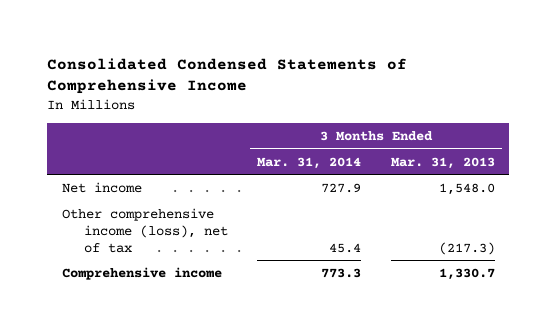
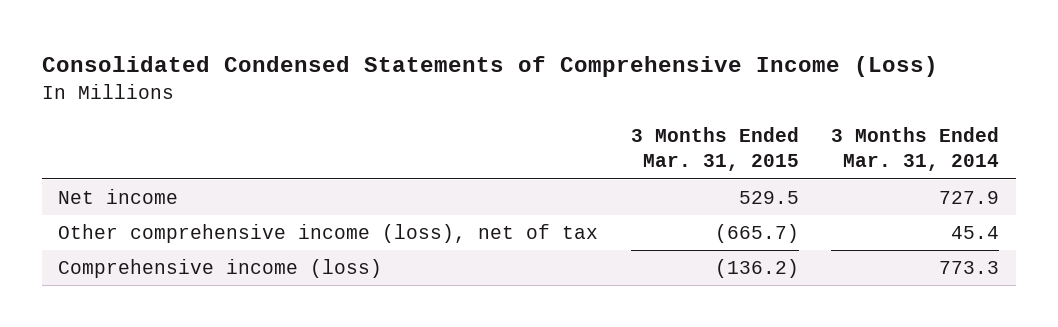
[47,57,408,95] Consolidated Condensed Statements of Comprehensive Income -> [41,56,938,78] Consolidated Condensed Statements of Comprehensive Income (Loss)
[390,156,495,169] Mar. 31, 2013 -> none
none -> [630,127,799,172] 3 Months Ended Mar. 31, 2015
[62,266,223,280] Comprehensive income -> [58,258,383,278] Comprehensive income (loss)

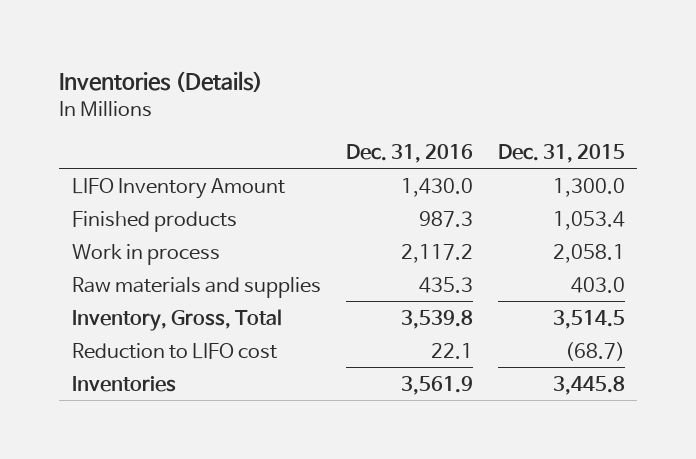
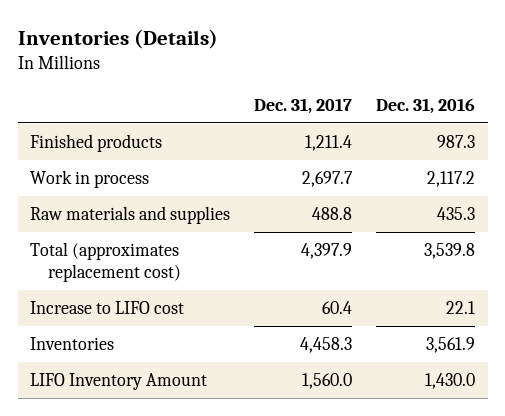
[497,143,625,163] Dec. 31, 2015 -> none
none -> [254,98,353,115] Dec. 31, 2017
[71,308,282,331] Inventory, Gross, Total -> [29,241,182,283] Total (approximates replacement cost)
[71,342,277,359] Reduction to LIFO cost -> [29,300,184,314] Increase to LIFO cost
[71,177,285,199] LIFO Inventory Amount -> [29,372,207,390] LIFO Inventory Amount

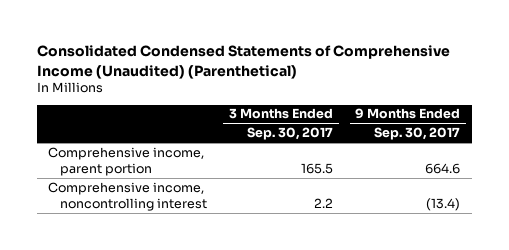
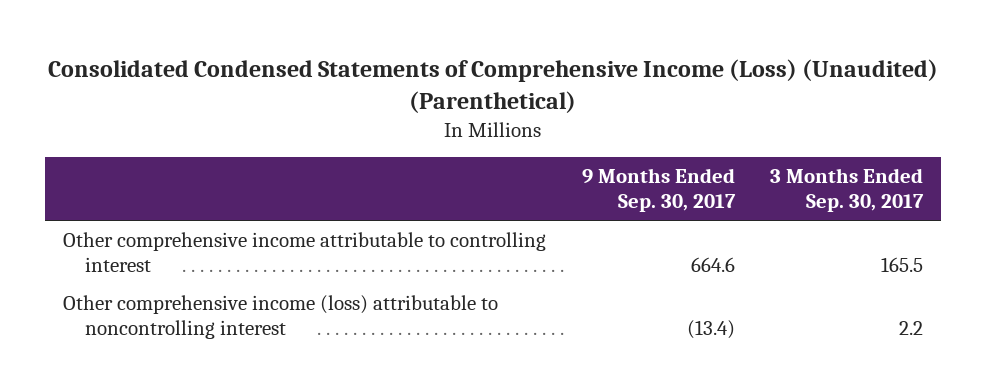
[37,45,451,79] Consolidated Condensed Statements of Comprehensive Income (Unaudited) (Parenthetical) -> [48,59,939,113] Consolidated Condensed Statements of Comprehensive Income (Loss) (Unaudited) (Parenthetical)
[48,146,205,176] Comprehensive income, parent portion -> [63,232,547,272] Other comprehensive income attributable to controlling interest
[48,181,207,211] Comprehensive income, noncontrolling interest -> [63,295,499,339] Other comprehensive income (loss) attributable to noncontrolling interest

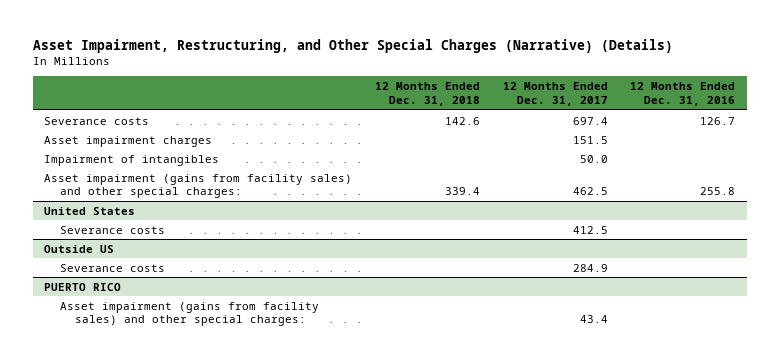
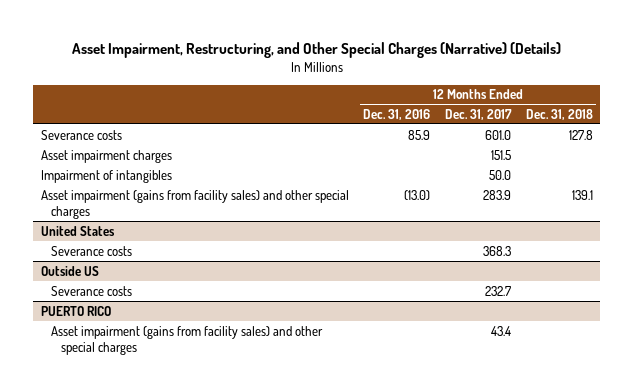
[444,116,480,125] 142.6 -> [568,129,593,140] 127.8
[572,116,608,125] 697.4 -> [484,129,511,140] 601.0
[700,116,736,125] 126.7 -> [408,129,431,140] 85.9
[44,173,353,199] Asset impairment (gains from facility sales) and other special charges: -> [40,189,349,219] Asset impairment (gains from facility sales) and other special charges
[444,187,480,196] 339.4 -> [571,189,593,200] 139.1
[572,187,608,196] 462.5 -> [482,189,511,200] 283.9
[700,187,736,196] 255.8 -> [404,189,431,200] (13.0)
[572,225,608,234] 412.5 -> [482,245,511,256] 368.3
[572,263,608,272] 284.9 -> [484,285,511,296] 232.7
[59,301,319,327] Asset impairment (gains from facility sales) and other special charges: -> [50,325,323,355] Asset impairment (gains from facility sales) and other special charges

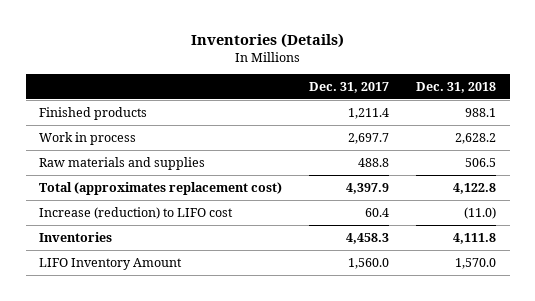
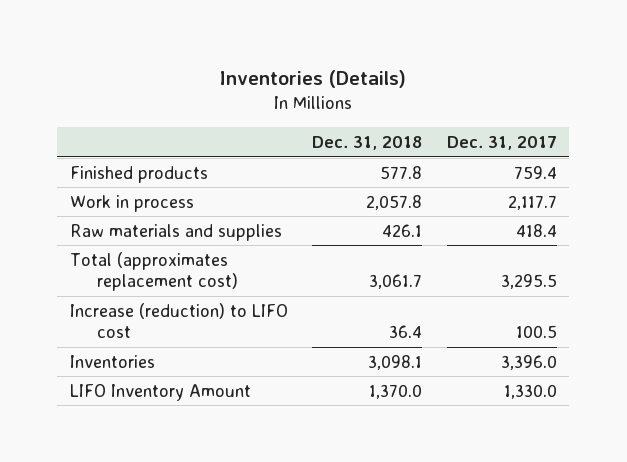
[348,107,390,119] 1,211.4 -> [514,165,558,179] 759.4
[465,107,497,117] 988.1 -> [380,165,423,179] 577.8
[348,132,390,144] 2,697.7 -> [508,194,558,210] 2,117.7
[455,132,497,144] 2,628.2 -> [366,194,423,210] 2,057.8
[358,157,390,167] 488.8 -> [516,223,558,237] 418.4
[465,157,497,167] 506.5 -> [382,223,423,237] 426.1
[346,182,390,194] 4,397.9 -> [501,274,558,290] 3,295.5
[453,182,497,194] 4,122.8 -> [369,274,423,290] 3,061.7
[365,207,390,217] 60.4 -> [516,325,558,339] 100.5
[464,206,497,219] (11.0) -> [389,325,423,339] 36.4
[346,232,390,244] 4,458.3 -> [501,354,558,370] 3,396.0
[453,232,497,244] 4,111.8 -> [368,354,423,370] 3,098.1
[348,257,390,269] 1,560.0 -> [504,383,558,399] 1,330.0
[455,257,497,269] 1,570.0 -> [369,383,423,399] 1,370.0

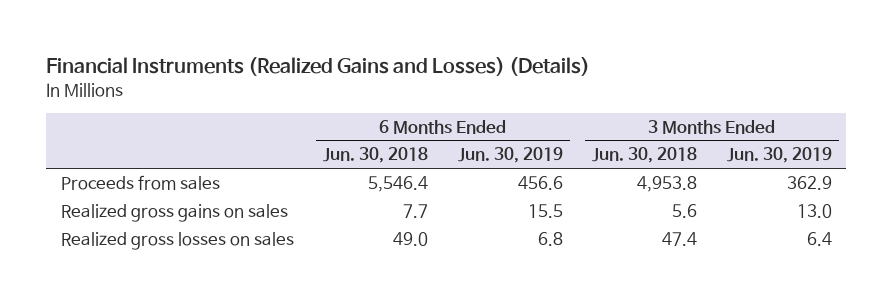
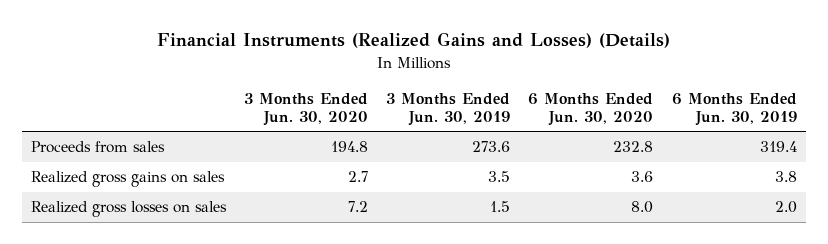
[323,147,429,164] Jun. 30, 2018 -> none
[592,147,698,164] Jun. 30, 2018 -> none
none -> [244,92,369,126] 3 Months Ended Jun. 30, 2020
none -> [528,92,654,126] 6 Months Ended Jun. 30, 2020
[517,175,563,190] 456.6 -> [759,141,797,153] 319.4
[786,175,832,190] 362.9 -> [472,141,511,153] 273.6
[527,203,563,218] 15.5 -> [774,171,797,183] 3.8
[796,203,832,218] 13.0 -> [488,171,511,183] 3.5
[537,231,563,246] 6.8 -> [774,201,797,214] 2.0
[806,231,832,246] 6.4 -> [490,201,511,213] 1.5

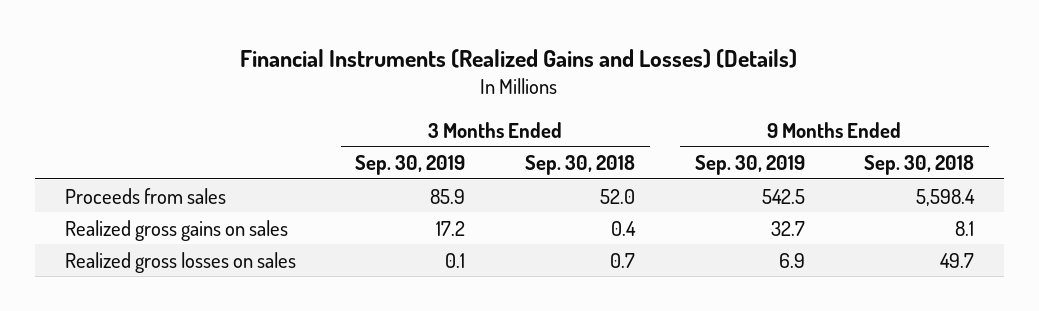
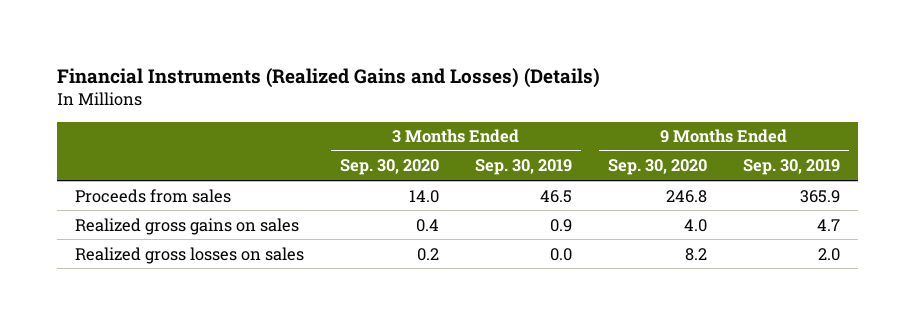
[524,155,635,176] Sep. 30, 2018 -> none
[864,155,975,176] Sep. 30, 2018 -> none
none -> [340,159,440,176] Sep. 30, 2020
none -> [607,159,707,176] Sep. 30, 2020
[430,188,466,204] 85.9 -> [540,189,573,203] 46.5
[761,188,805,204] 542.5 -> [799,189,840,203] 365.9
[436,220,466,236] 17.2 -> [550,218,573,232] 0.9
[770,220,805,236] 32.7 -> [816,218,840,231] 4.7
[445,252,466,268] 0.1 -> [550,247,573,261] 0.0
[778,252,805,268] 6.9 -> [817,247,840,261] 2.0

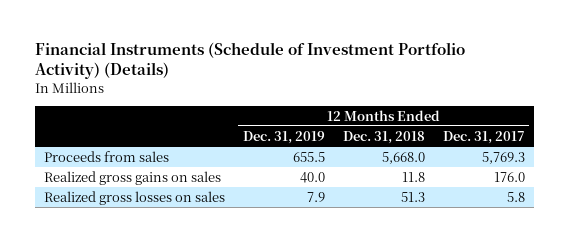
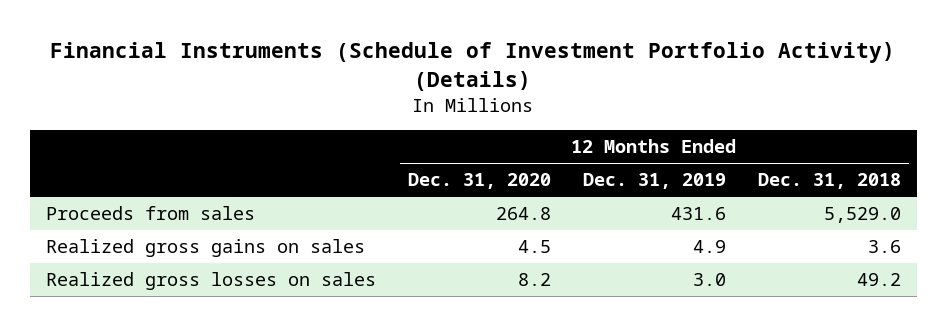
[442,130,525,144] Dec. 31, 2017 -> none
none -> [407,173,551,190] Dec. 31, 2020
[292,151,325,162] 655.5 -> [670,207,726,221] 431.6
[381,151,425,164] 5,668.0 -> [824,207,902,224] 5,529.0
[299,171,325,183] 40.0 -> [692,240,726,254] 4.9
[401,171,425,182] 11.8 -> [868,240,902,254] 3.6
[306,191,325,202] 7.9 -> [692,273,726,287] 3.0
[400,191,425,202] 51.3 -> [857,273,902,287] 49.2

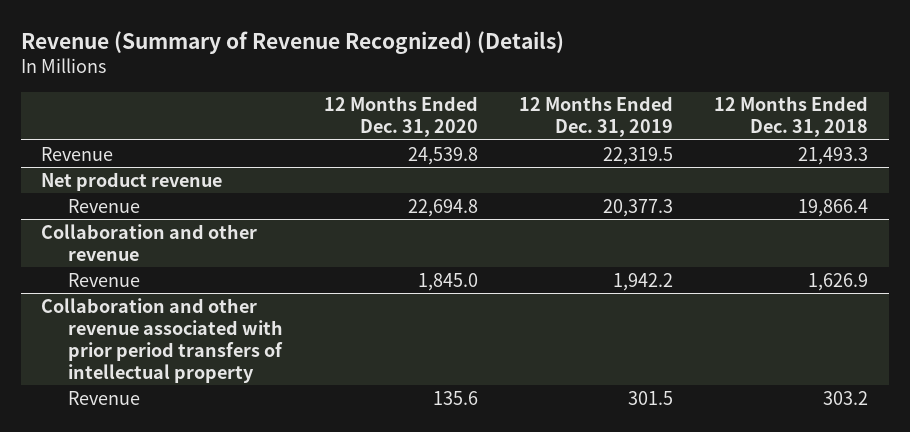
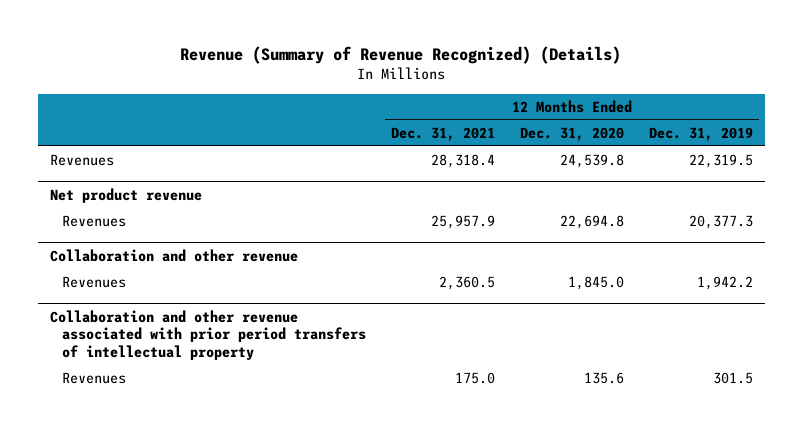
[714,96,869,138] 12 Months Ended Dec. 31, 2018 -> none
none -> [391,126,496,141] Dec. 31, 2021
[41,146,114,161] Revenue -> [49,154,114,167] Revenues
[68,198,141,213] Revenue -> [62,215,127,228] Revenues
[68,272,141,287] Revenue -> [62,276,127,289] Revenues
[68,390,141,405] Revenue -> [62,372,127,385] Revenues

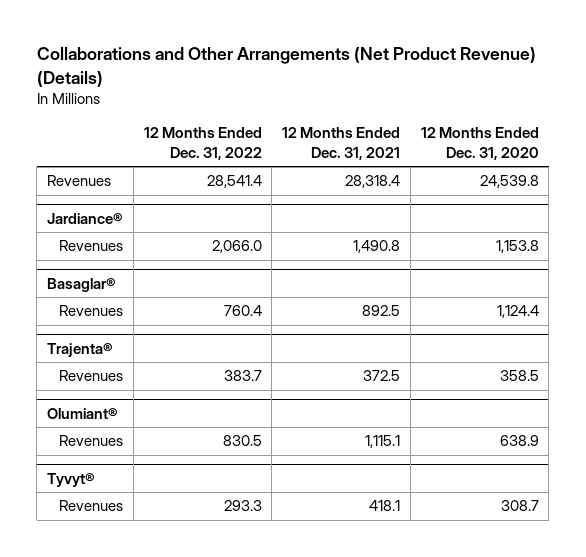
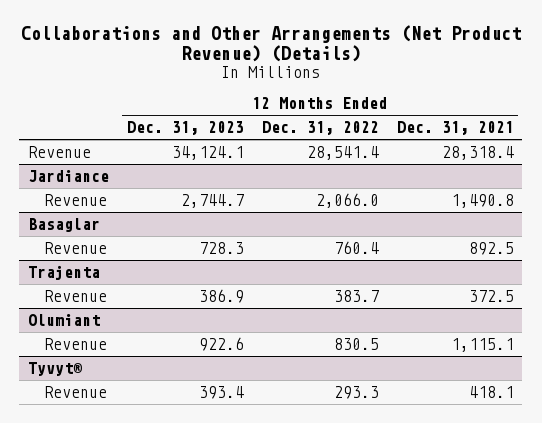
[420,127,539,160] 12 Months Ended Dec. 31, 2020 -> none
none -> [126,121,244,136] Dec. 31, 2023
[47,175,112,187] Revenues -> [28,146,92,159] Revenue
[47,212,124,224] Jardiance® -> [28,170,110,183] Jardiance
[58,240,123,252] Revenues -> [44,194,108,207] Revenue
[47,277,117,292] Basaglar® -> [28,218,101,233] Basaglar
[58,305,123,317] Revenues -> [44,242,108,255] Revenue
[47,342,114,357] Trajenta® -> [28,265,101,281] Trajenta
[58,370,123,382] Revenues -> [44,290,108,303] Revenue
[47,407,119,419] Olumiant® -> [28,314,101,327] Olumiant
[58,435,123,447] Revenues -> [44,338,108,351] Revenue
[58,500,123,512] Revenues -> [44,386,108,399] Revenue

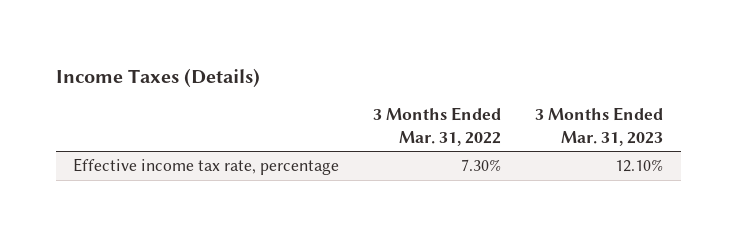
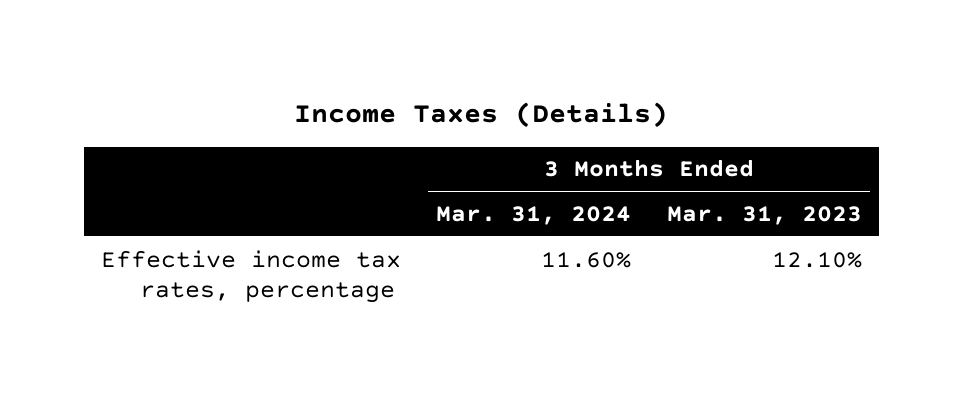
[373,107,502,147] 3 Months Ended Mar. 31, 2022 -> none
none -> [436,205,632,225] Mar. 31, 2024
[72,158,339,176] Effective income tax rate, percentage -> [101,249,402,304] Effective income tax rates, percentage

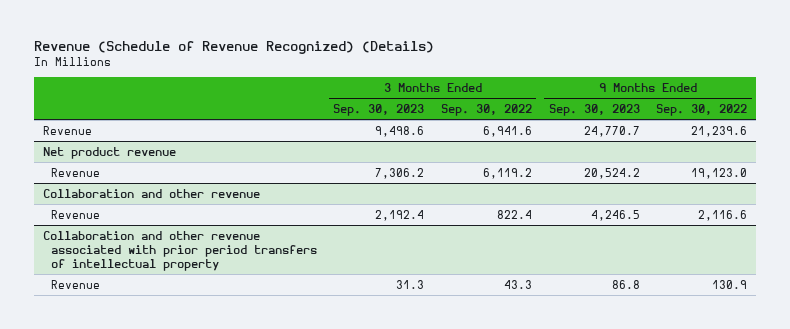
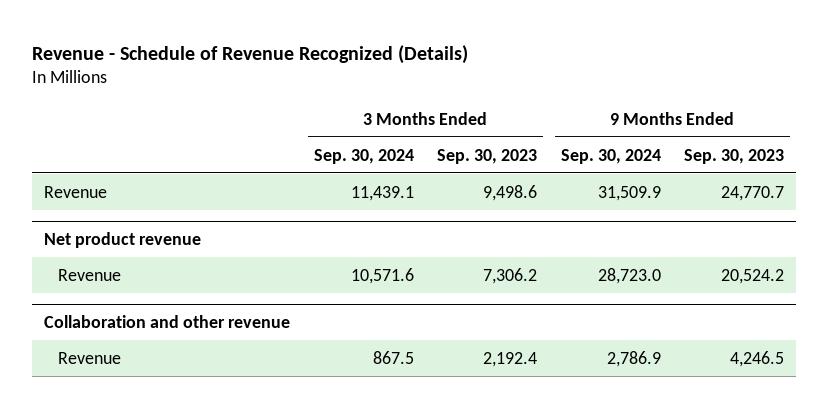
[34,41,435,55] Revenue (Schedule of Revenue Recognized) (Details) -> [32,44,469,64] Revenue - Schedule of Revenue Recognized (Details)
[440,104,532,117] Sep. 30, 2022 -> none
[656,104,748,117] Sep. 30, 2022 -> none
none -> [313,148,414,164] Sep. 30, 2024
none -> [560,148,661,164] Sep. 30, 2024
[42,230,317,271] Collaboration and other revenue associated with prior period transfers of intellectual property -> none
[50,279,100,289] Revenue -> none

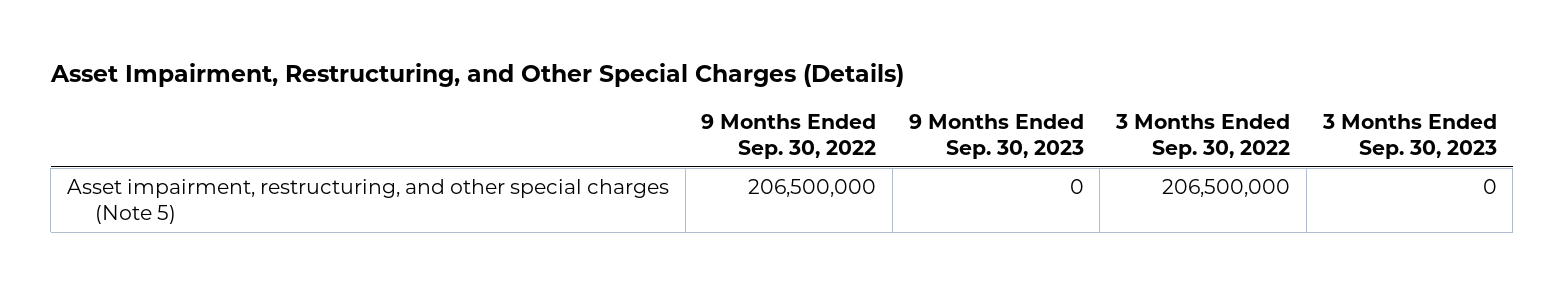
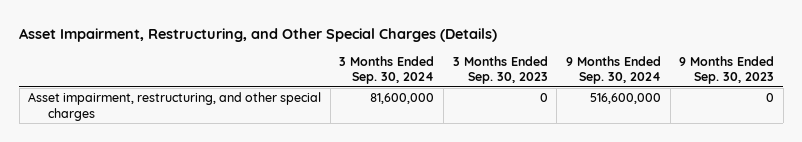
[701,113,877,159] 9 Months Ended Sep. 30, 2022 -> none
[1115,113,1291,159] 3 Months Ended Sep. 30, 2022 -> none
none -> [339,55,435,85] 3 Months Ended Sep. 30, 2024
none -> [566,55,662,85] 9 Months Ended Sep. 30, 2024
[67,179,670,225] Asset impairment, restructuring, and other special charges (Note 5) -> [28,92,322,122] Asset impairment, restructuring, and other special charges

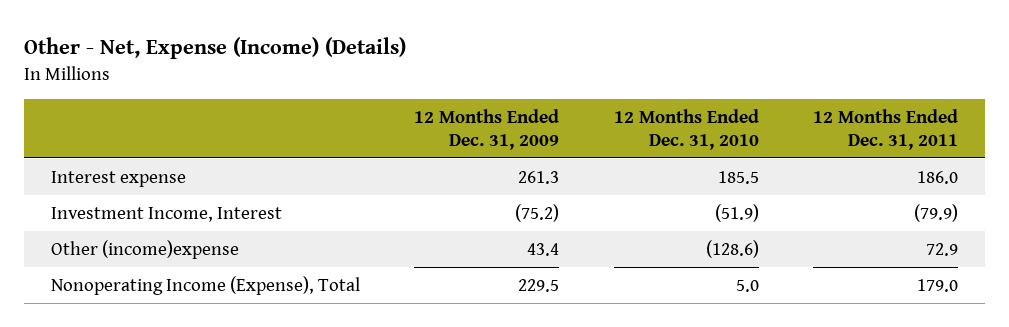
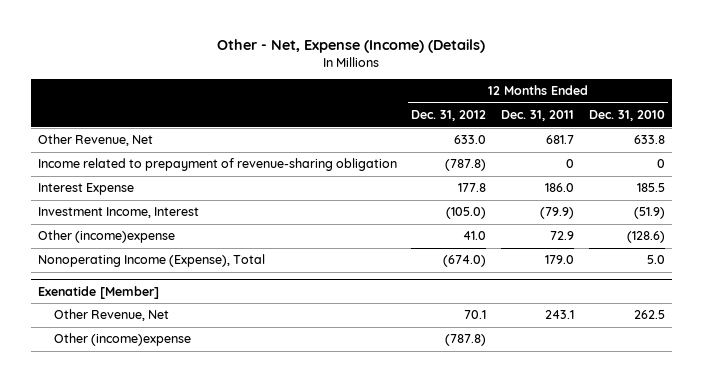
[414,108,560,150] 12 Months Ended Dec. 31, 2009 -> none
none -> [411,110,487,122] Dec. 31, 2012
none -> [37,134,153,147] Other Revenue, Net
none -> [37,158,397,172] Income related to prepayment of revenue-sharing obligation
[50,170,186,187] Interest expense -> [37,183,134,196] Interest Expense
none -> [37,285,159,299] Exenatide [Member]
none -> [53,309,169,322] Other Revenue, Net
none -> [53,333,191,347] Other (income)expense

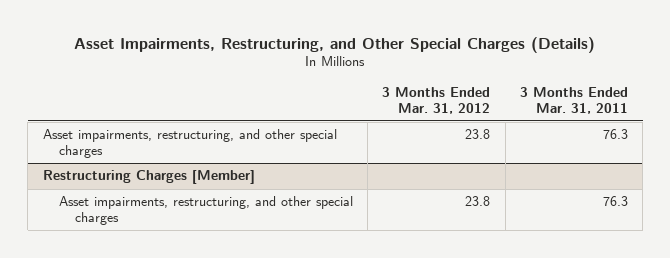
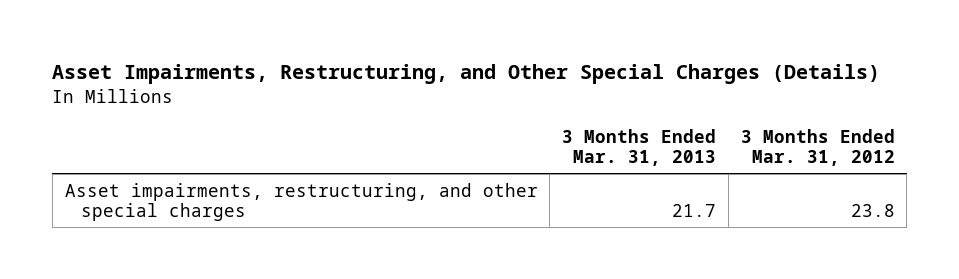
[519,87,628,114] 3 Months Ended Mar. 31, 2011 -> none
none -> [562,128,717,167] 3 Months Ended Mar. 31, 2013
[42,170,255,185] Restructuring Charges [Member] -> none
[59,196,354,225] Asset impairments, restructuring, and other special charges -> none

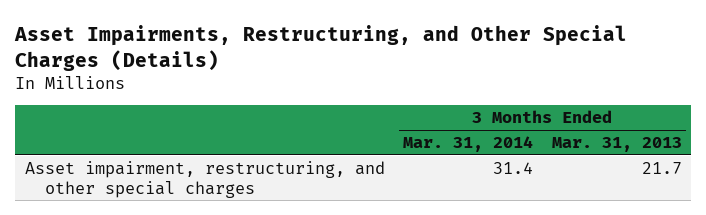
[740,128,895,167] 3 Months Ended Mar. 31, 2012 -> none
none -> [403,136,534,153] Mar. 31, 2014
[64,182,538,221] Asset impairments, restructuring, and other special charges -> [24,161,385,198] Asset impairment, restructuring, and other special charges

